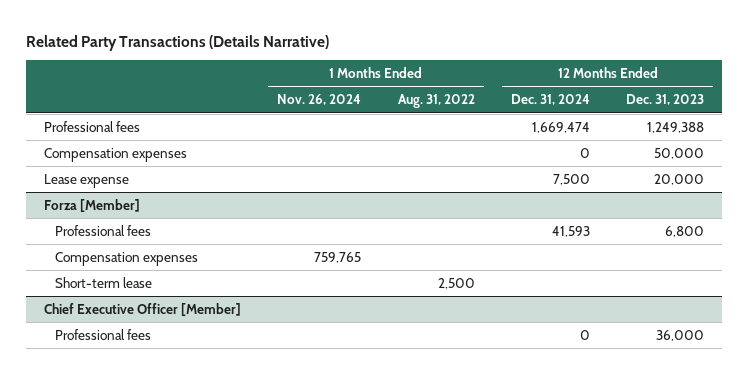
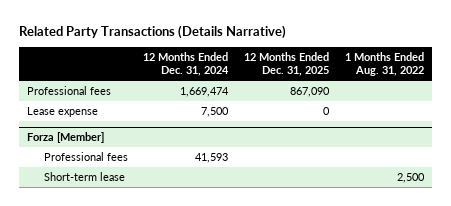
[277,94,362,106] Nov. 26, 2024 -> none
[626,94,705,106] Dec. 31, 2023 -> none
none -> [244,52,330,77] 12 Months Ended Dec. 31, 2025
[43,147,187,162] Compensation expenses -> none
[54,251,198,266] Compensation expenses -> none
[43,302,241,316] Chief Executive Officer [Member] -> none
[54,328,151,340] Professional fees -> none

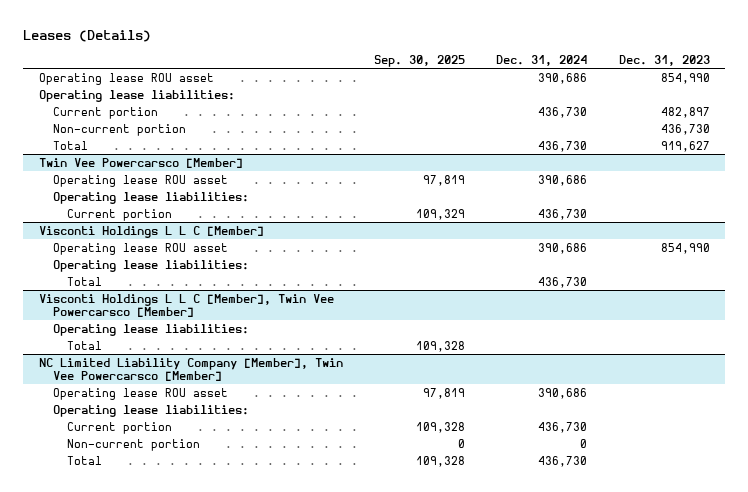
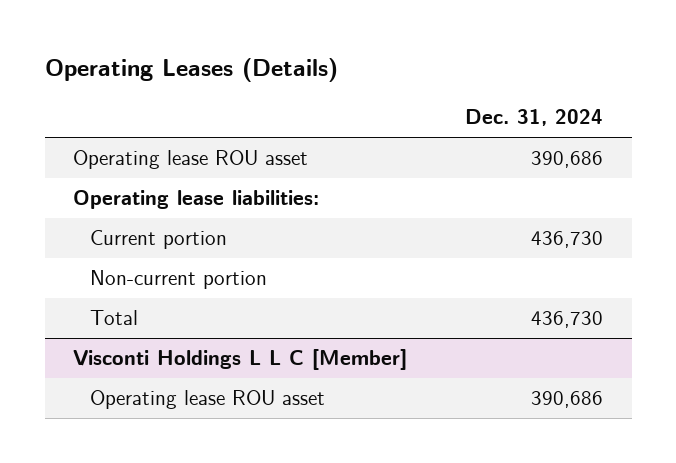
[23,30,152,43] Leases (Details) -> [44,58,338,83] Operating Leases (Details)
[373,54,465,67] Sep. 30, 2025 -> none
[618,54,710,66] Dec. 31, 2023 -> none
[38,157,243,168] Twin Vee Powercarsco [Member] -> none
[52,174,228,187] Operating lease ROU asset -> none
[52,191,249,204] Operating lease liabilities: -> none
[66,208,172,221] Current portion -> none
[52,259,249,272] Operating lease liabilities: -> none
[66,276,102,286] Total -> none
[38,293,334,317] Visconti Holdings L L C [Member], Twin Vee Powercarsco [Member] -> none
[52,323,249,336] Operating lease liabilities: -> none
[66,340,102,350] Total -> none
[38,357,343,381] NC Limited Liability Company [Member], Twin Vee Powercarsco [Member] -> none
[52,387,228,400] Operating lease ROU asset -> none
[52,404,249,417] Operating lease liabilities: -> none
[66,421,172,434] Current portion -> none
[66,438,200,451] Non-current portion -> none
[66,455,102,465] Total -> none

